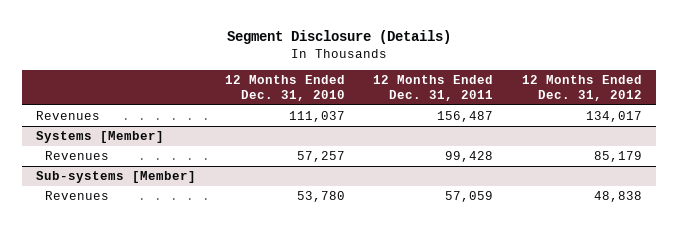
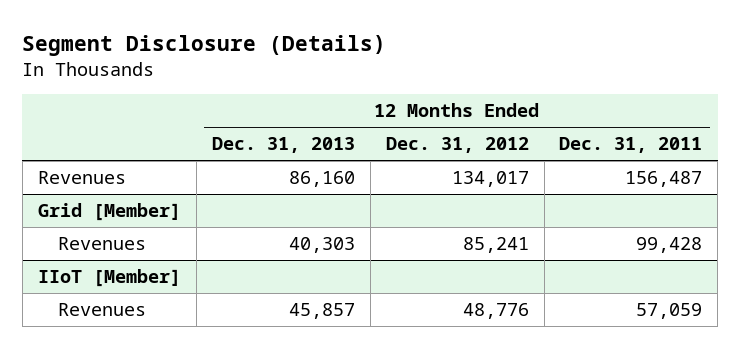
[224,74,345,101] 12 Months Ended Dec. 31, 2010 -> none
none -> [211,137,355,154] Dec. 31, 2013
[36,131,165,144] Systems [Member] -> none
[36,171,197,184] Sub-systems [Member] -> none
none -> [37,203,181,222] Grid [Member]
[593,151,642,163] 85,179 -> [462,237,529,254] 85,241
none -> [37,269,181,288] IIoT [Member]
[593,191,642,203] 48,838 -> [462,303,529,320] 48,776

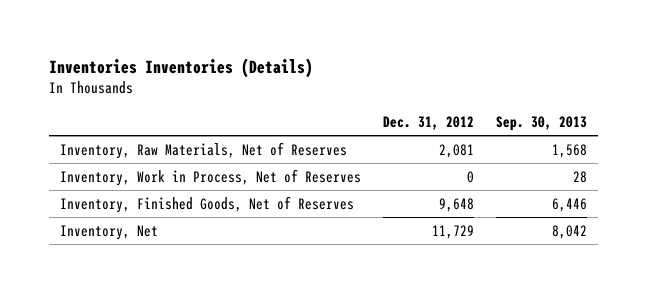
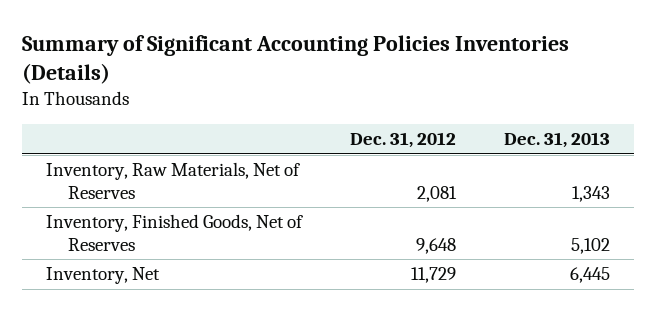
[49,57,314,78] Inventories Inventories (Details) -> [22,35,570,85] Summary of Significant Accounting Policies Inventories (Details)
[495,115,587,131] Sep. 30, 2013 -> none
none -> [504,131,611,148] Dec. 31, 2013
[60,168,362,186] Inventory, Work in Process, Net of Reserves -> none

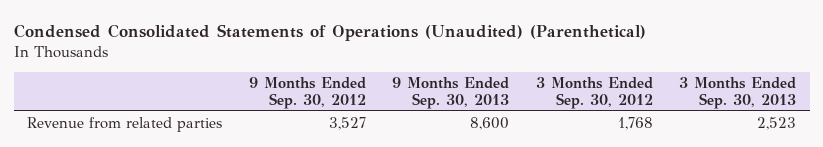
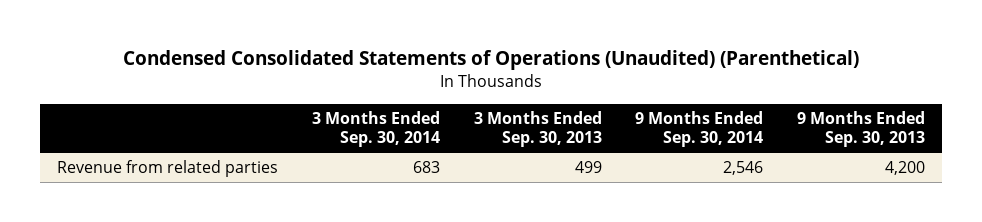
[248,76,366,110] 9 Months Ended Sep. 30, 2012 -> none
[535,76,653,110] 3 Months Ended Sep. 30, 2012 -> none
none -> [311,110,440,148] 3 Months Ended Sep. 30, 2014
none -> [635,110,764,148] 9 Months Ended Sep. 30, 2014
[470,116,510,130] 8,600 -> [885,161,926,176] 4,200
[757,116,797,130] 2,523 -> [574,161,602,174] 499

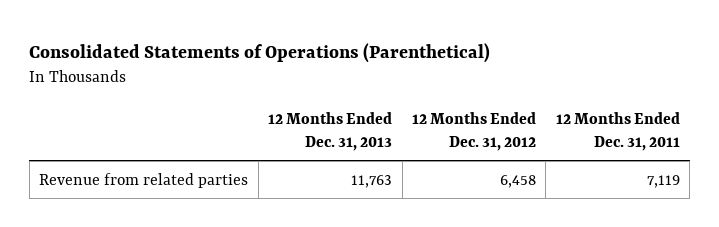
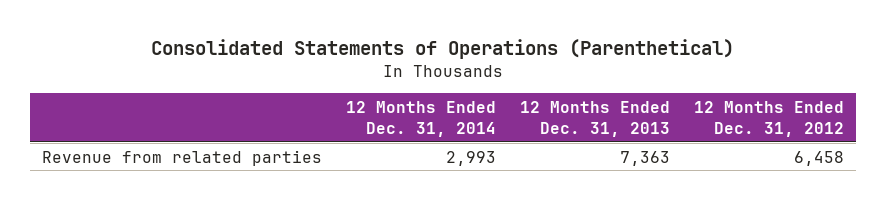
[555,111,680,152] 12 Months Ended Dec. 31, 2011 -> none
none -> [346,101,497,138] 12 Months Ended Dec. 31, 2014
[351,174,393,188] 11,763 -> [620,150,671,166] 7,363

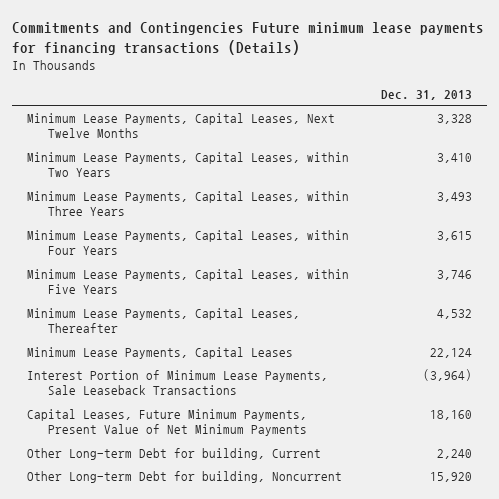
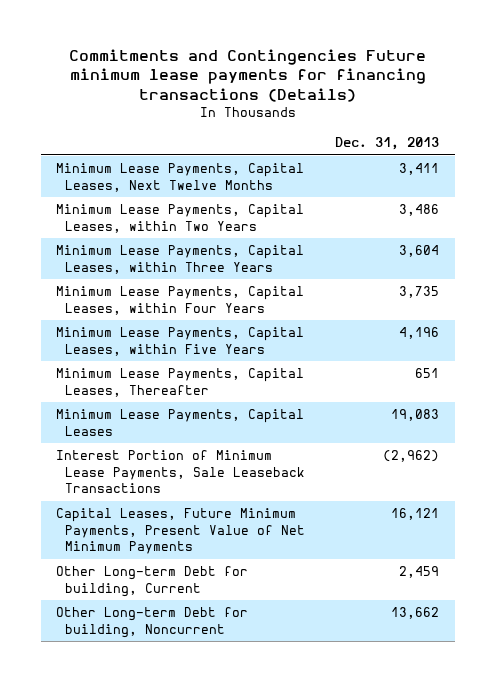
[436,113,472,124] 3,328 -> [399,163,440,176] 3,411
[436,152,472,163] 3,410 -> [399,204,440,217] 3,486
[436,191,472,202] 3,493 -> [399,245,440,258] 3,604
[436,230,472,241] 3,615 -> [399,286,440,299] 3,735
[436,269,472,280] 3,746 -> [399,327,440,340] 4,196
[436,308,472,319] 4,532 -> [415,368,440,379] 651
[429,347,472,358] 22,124 -> [391,409,440,422] 19,083
[422,368,472,381] (3,964) -> [383,450,440,463] (2,962)
[429,409,472,420] 18,160 -> [391,508,440,521] 16,121
[436,448,472,459] 2,240 -> [399,566,440,579] 2,459
[429,471,472,482] 15,920 -> [391,607,440,620] 13,662

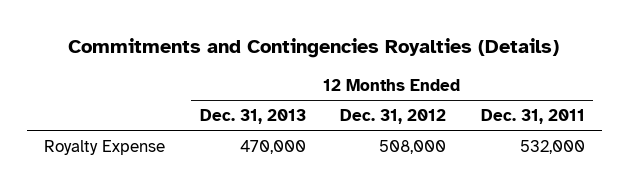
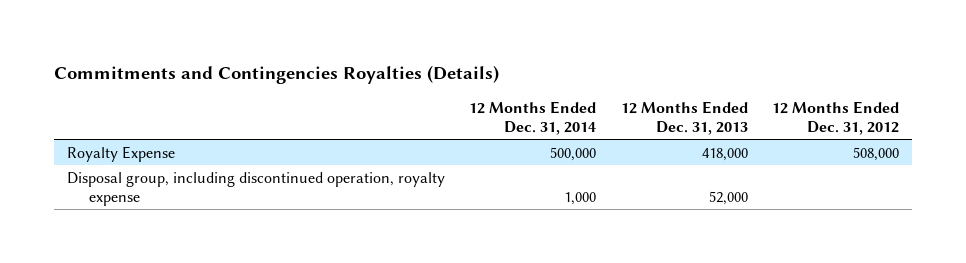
[480,109,585,125] Dec. 31, 2011 -> none
none -> [469,101,597,135] 12 Months Ended Dec. 31, 2014
[239,139,306,154] 470,000 -> [701,147,748,161] 418,000
none -> [66,171,445,206] Disposal group, including discontinued operation, royalty expense

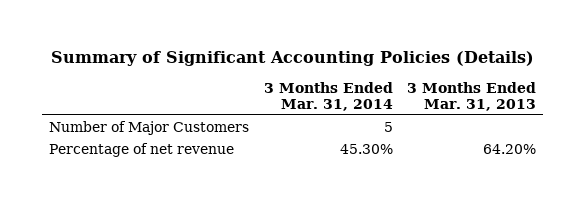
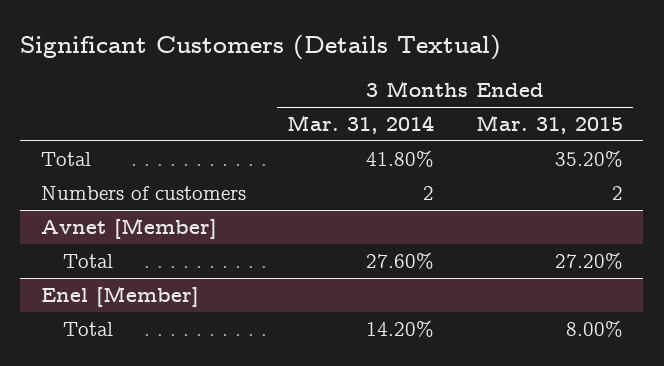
[50,51,534,67] Summary of Significant Accounting Policies (Details) -> [20,34,502,60] Significant Customers (Details Textual)
[406,81,536,111] 3 Months Ended Mar. 31, 2013 -> none
none -> [475,115,623,135] Mar. 31, 2015
[49,142,235,157] Percentage of net revenue -> none
none -> [41,152,92,167] Total
[49,120,250,135] Number of Major Customers -> [41,186,247,201] Numbers of customers
[383,121,393,132] 5 -> [423,186,435,201] 2
none -> [41,218,218,240] Avnet [Member]
none -> [63,254,114,269] Total
none -> [41,286,200,308] Enel [Member]
none -> [63,322,114,337] Total

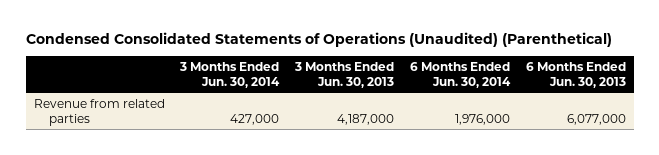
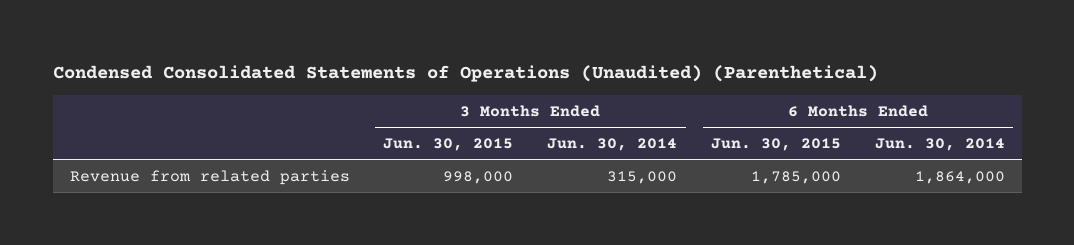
[294,61,395,89] 3 Months Ended Jun. 30, 2013 -> none
[525,61,626,89] 6 Months Ended Jun. 30, 2013 -> none
none -> [383,138,514,152] Jun. 30, 2015
none -> [710,138,841,152] Jun. 30, 2015
[230,113,280,125] 427,000 -> [607,170,678,184] 315,000
[454,113,510,125] 1,976,000 -> [914,170,1005,184] 1,864,000

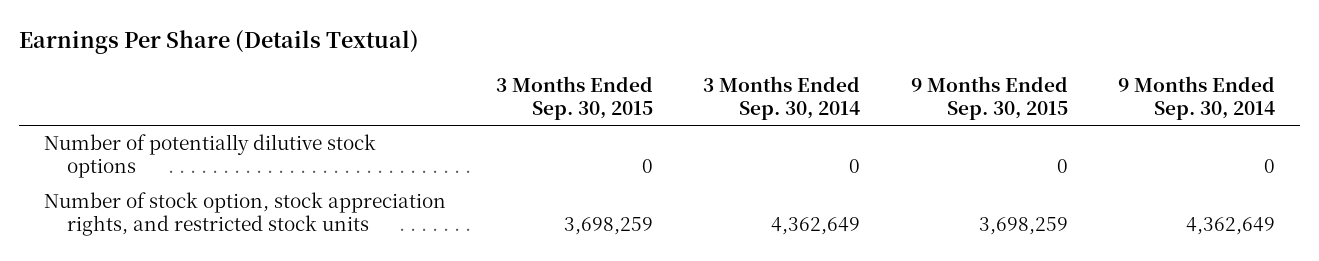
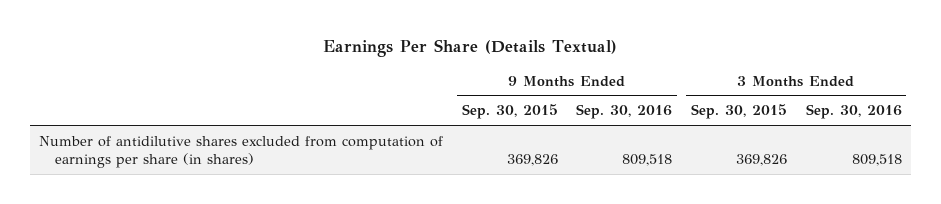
[703,75,861,120] 3 Months Ended Sep. 30, 2014 -> none
[1117,75,1275,120] 9 Months Ended Sep. 30, 2014 -> none
none -> [576,104,673,120] Sep. 30, 2016
none -> [805,104,902,120] Sep. 30, 2016
[44,134,377,179] Number of potentially dilutive stock options -> none
[44,192,447,237] Number of stock option, stock appreciation rights, and restricted stock units -> none
none -> [39,135,444,169] Number of antidilutive shares excluded from computation of earnings per share (in shares)

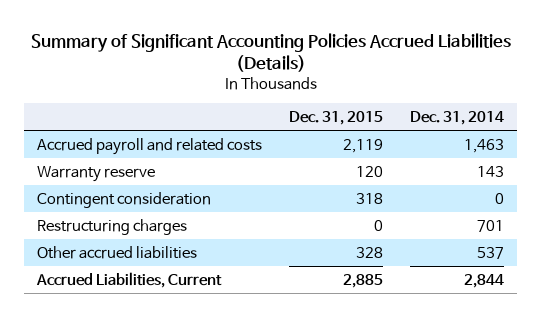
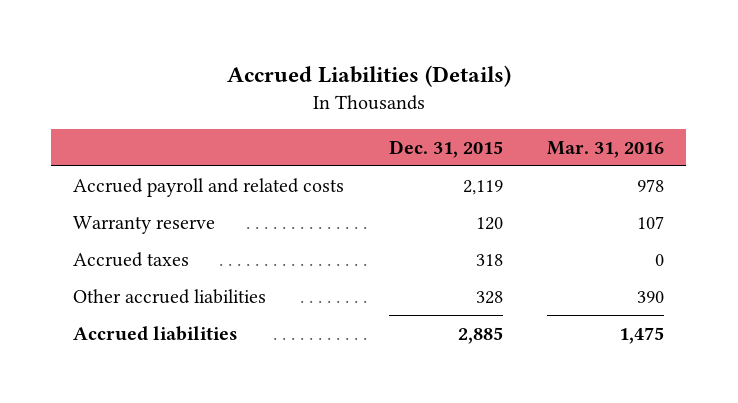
[30,32,511,73] Summary of Significant Accounting Policies Accrued Liabilities (Details) -> [226,65,511,88] Accrued Liabilities (Details)
[409,110,504,125] Dec. 31, 2014 -> none
none -> [547,140,665,158] Mar. 31, 2016
[37,218,188,235] Restructuring charges -> none
[37,191,212,208] Contingent consideration -> [73,251,190,267] Accrued taxes
[36,271,223,288] Accrued Liabilities, Current -> [73,325,239,341] Accrued liabilities

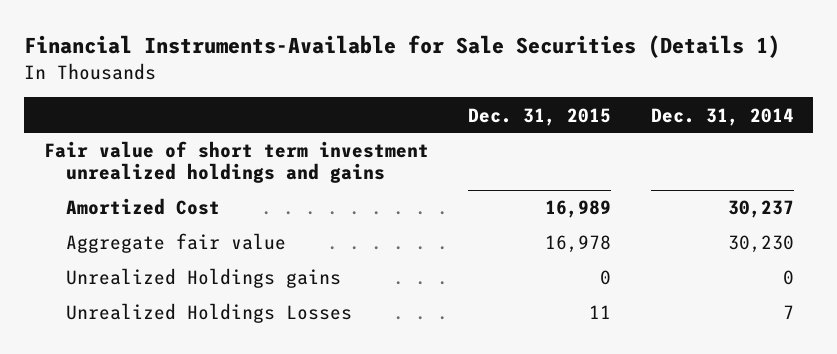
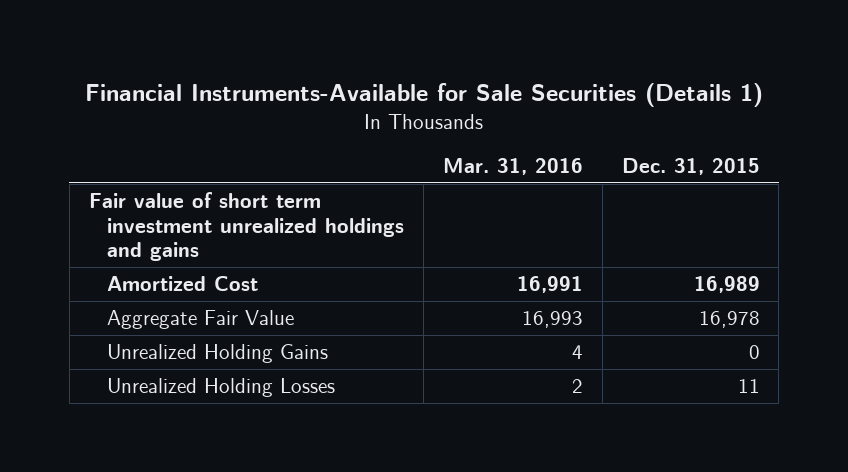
[650,107,794,126] Dec. 31, 2014 -> none
none -> [443,157,584,175] Mar. 31, 2016
[65,233,286,254] Aggregate fair value -> [107,309,295,329] Aggregate Fair Value
[65,268,341,289] Unrealized Holdings gains -> [107,343,329,363] Unrealized Holding Gains
[65,303,352,324] Unrealized Holdings Losses -> [107,377,336,397] Unrealized Holding Losses

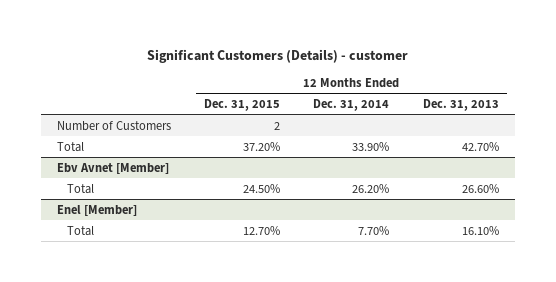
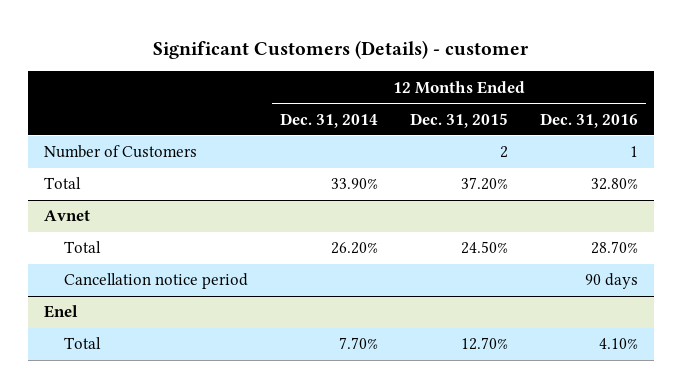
[422,98,499,111] Dec. 31, 2013 -> none
none -> [540,112,639,128] Dec. 31, 2016
[57,162,170,174] Ebv Avnet [Member] -> [44,210,91,222] Avnet
none -> [64,273,249,290] Cancellation notice period
[57,204,138,216] Enel [Member] -> [44,305,79,319] Enel

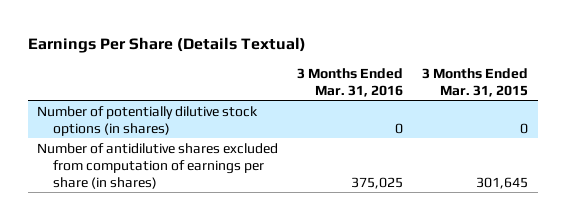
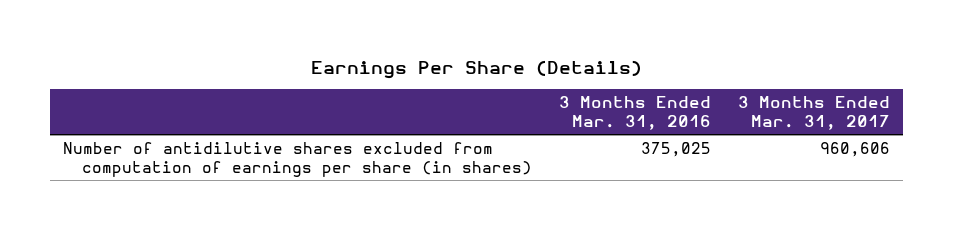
[27,37,306,54] Earnings Per Share (Details Textual) -> [310,59,642,79] Earnings Per Share (Details)
[422,67,529,97] 3 Months Ended Mar. 31, 2015 -> none
none -> [737,95,890,130] 3 Months Ended Mar. 31, 2017
[37,105,259,136] Number of potentially dilutive stock options (in shares) -> none

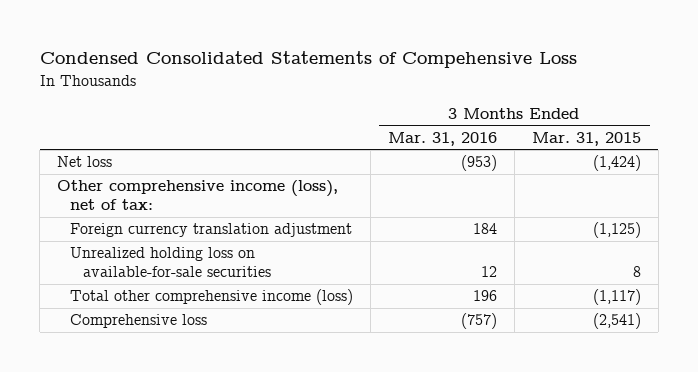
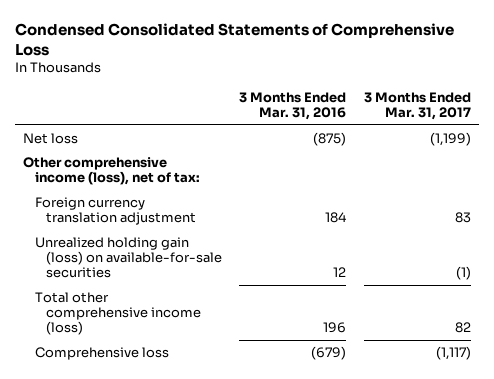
[39,51,577,69] Condensed Consolidated Statements of Compehensive Loss -> [14,22,454,57] Condensed Consolidated Statements of Comprehensive Loss
[531,131,641,146] Mar. 31, 2015 -> none
none -> [363,92,471,121] 3 Months Ended Mar. 31, 2017
[461,155,498,172] (953) -> [313,131,347,146] (875)
[70,247,272,278] Unrealized holding loss on available-for-sale securities -> [34,236,223,279] Unrealized holding gain (loss) on available-for-sale securities
[461,313,498,330] (757) -> [311,345,347,360] (679)

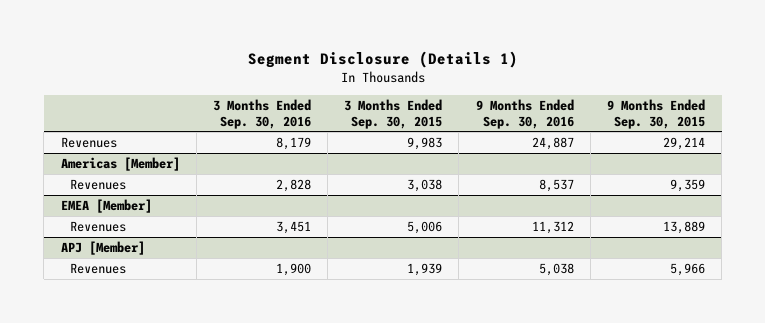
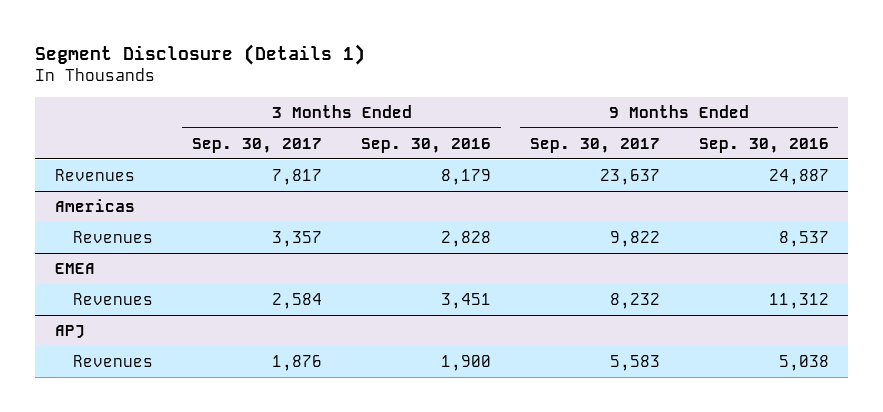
[344,99,443,129] 3 Months Ended Sep. 30, 2015 -> none
[606,99,705,129] 9 Months Ended Sep. 30, 2015 -> none
none -> [192,137,323,153] Sep. 30, 2017
none -> [529,137,660,153] Sep. 30, 2017
[60,157,180,172] Americas [Member] -> [54,198,135,212] Americas
[60,199,152,214] EMEA [Member] -> [54,262,95,274] EMEA
[60,241,145,256] APJ [Member] -> [54,324,85,338] APJ

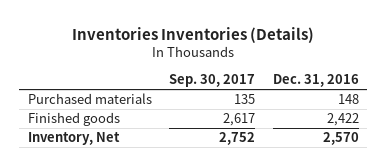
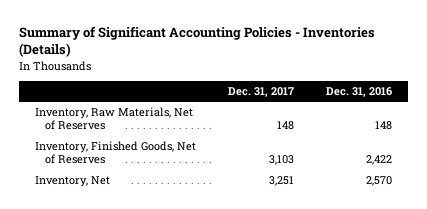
[72,26,315,43] Inventories Inventories (Details) -> [19,25,376,58] Summary of Significant Accounting Policies - Inventories (Details)
[169,74,256,88] Sep. 30, 2017 -> none
none -> [228,87,295,98] Dec. 31, 2017
[28,93,153,105] Purchased materials -> [35,107,194,131] Inventory, Raw Materials, Net of Reserves
[28,112,121,127] Finished goods -> [35,141,197,165] Inventory, Finished Goods, Net of Reserves

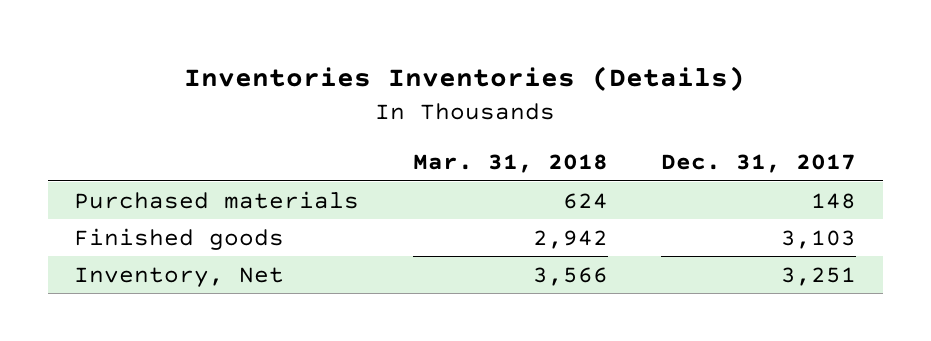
[19,25,376,58] Summary of Significant Accounting Policies - Inventories (Details) -> [184,65,746,91] Inventories Inventories (Details)
[326,87,393,98] Dec. 31, 2016 -> none
none -> [412,154,608,174] Mar. 31, 2018
[35,107,194,131] Inventory, Raw Materials, Net of Reserves -> [74,190,360,209] Purchased materials
[35,141,197,165] Inventory, Finished Goods, Net of Reserves -> [74,227,285,250] Finished goods

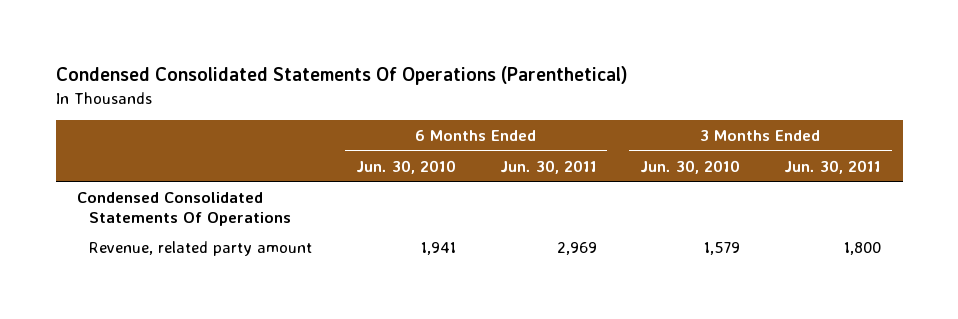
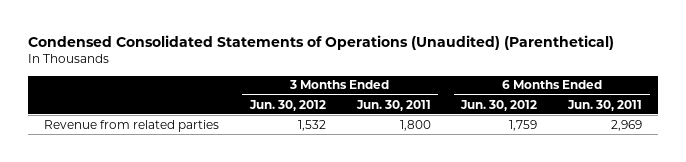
[55,66,628,86] Condensed Consolidated Statements Of Operations (Parenthetical) -> [28,35,615,51] Condensed Consolidated Statements of Operations (Unaudited) (Parenthetical)
[355,159,456,174] Jun. 30, 2010 -> none
[640,159,741,174] Jun. 30, 2010 -> none
none -> [248,99,326,111] Jun. 30, 2012
none -> [460,99,538,111] Jun. 30, 2012
[77,191,292,226] Condensed Consolidated Statements Of Operations -> none
[89,240,313,256] Revenue, related party amount -> [43,119,219,132] Revenue from related parties

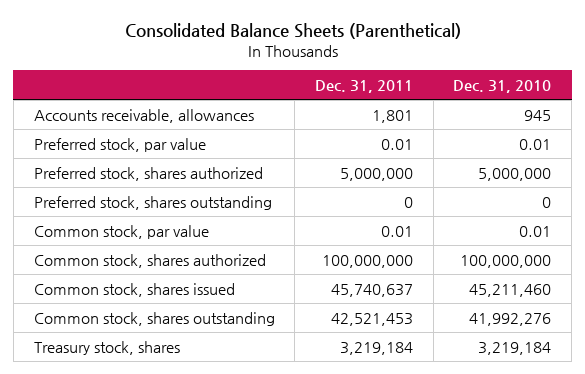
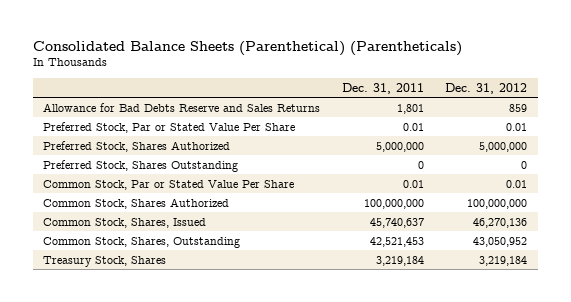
[124,22,461,39] Consolidated Balance Sheets (Parenthetical) -> [32,40,462,56] Consolidated Balance Sheets (Parenthetical) (Parentheticals)
[453,79,552,93] Dec. 31, 2010 -> none
none -> [445,82,528,94] Dec. 31, 2012
[33,108,254,123] Accounts receivable, allowances -> [43,102,321,112] Allowance for Bad Debts Reserve and Sales Returns
[33,137,206,152] Preferred stock, par value -> [43,121,296,133] Preferred Stock, Par or Stated Value Per Share
[33,166,263,181] Preferred stock, shares authorized -> [43,140,231,152] Preferred Stock, Shares Authorized
[33,195,272,210] Preferred stock, shares outstanding -> [43,159,239,172] Preferred Stock, Shares Outstanding
[33,224,209,239] Common stock, par value -> [43,179,295,190] Common Stock, Par or Stated Value Per Share
[33,253,266,268] Common stock, shares authorized -> [43,197,230,209] Common Stock, Shares Authorized
[33,282,235,297] Common stock, shares issued -> [43,217,207,228] Common Stock, Shares, Issued
[33,311,275,326] Common stock, shares outstanding -> [43,236,241,248] Common Stock, Shares, Outstanding
[33,340,180,355] Treasury stock, shares -> [43,255,167,267] Treasury Stock, Shares

